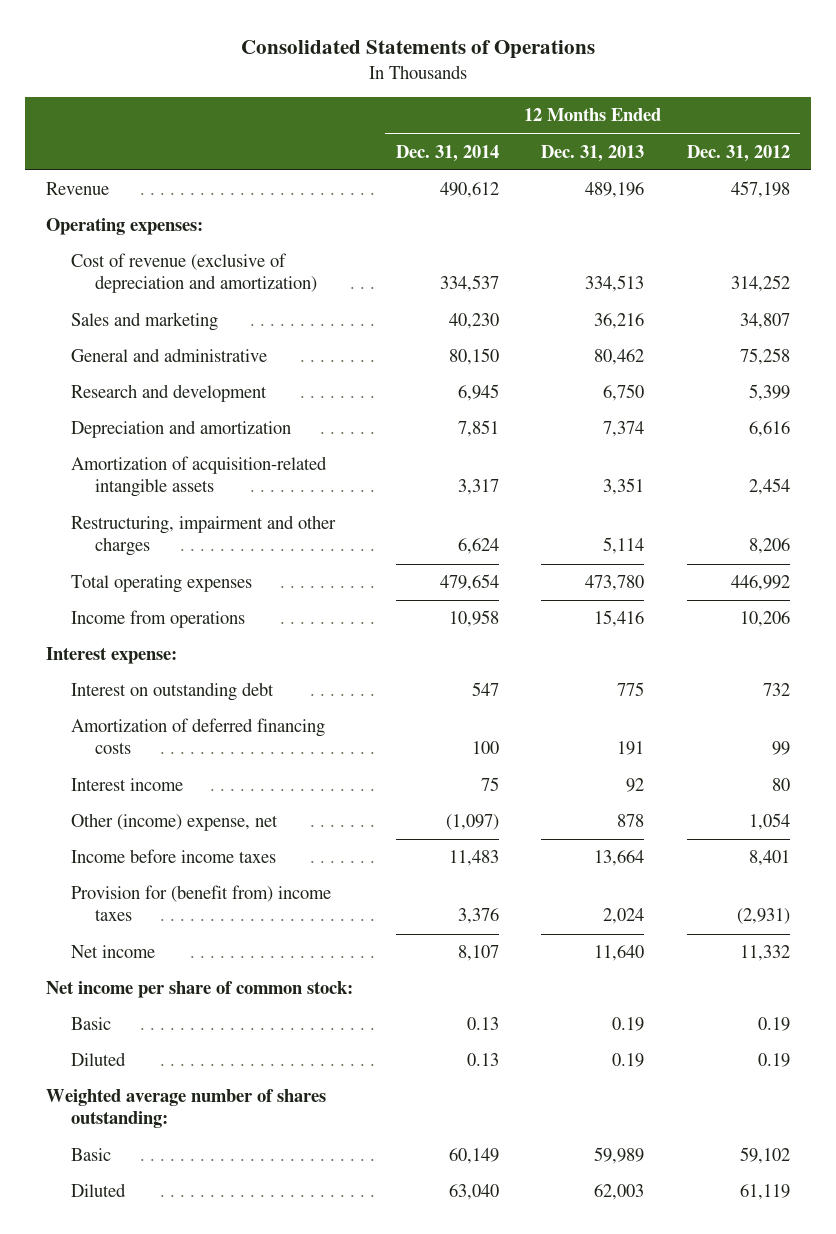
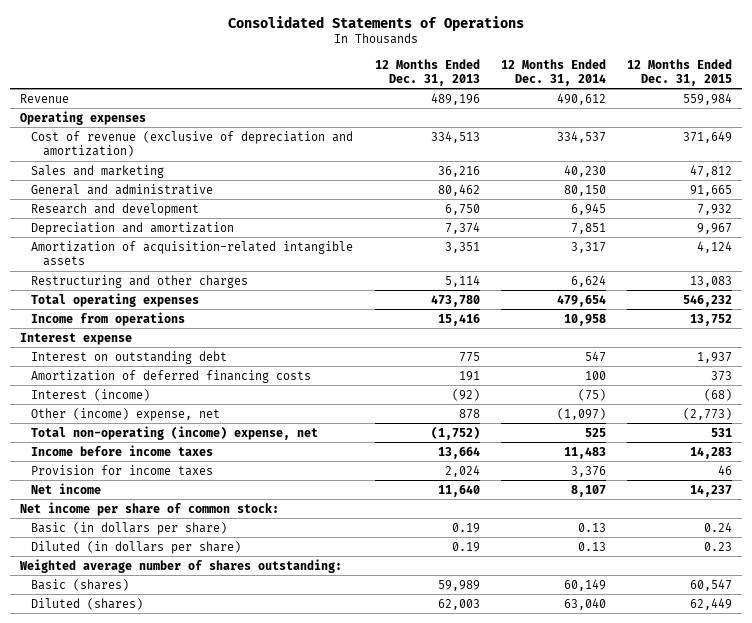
[686,144,790,162] Dec. 31, 2012 -> none
none -> [626,58,732,86] 12 Months Ended Dec. 31, 2015
[46,218,204,236] Operating expenses: -> [20,110,147,125] Operating expenses
[70,515,336,557] Restructuring, impairment and other charges -> [31,274,249,288] Restructuring and other charges
[46,647,178,665] Interest expense: -> [20,332,133,345] Interest expense
[70,778,183,792] Interest income -> [31,388,151,401] Interest (income)
[480,777,499,792] 75 -> [577,388,606,401] (75)
[626,778,645,793] 92 -> [451,388,480,401] (92)
none -> [31,425,319,440] Total non-operating (income) expense, net
[70,885,331,922] Provision for (benefit from) income taxes -> [31,464,214,476] Provision for income taxes
[70,1017,111,1031] Basic -> [31,521,228,535] Basic (in dollars per share)
[70,1052,126,1067] Diluted -> [31,540,242,554] Diluted (in dollars per share)
[70,1148,111,1162] Basic -> [31,578,130,591] Basic (shares)
[70,1183,126,1198] Diluted -> [31,597,144,610] Diluted (shares)

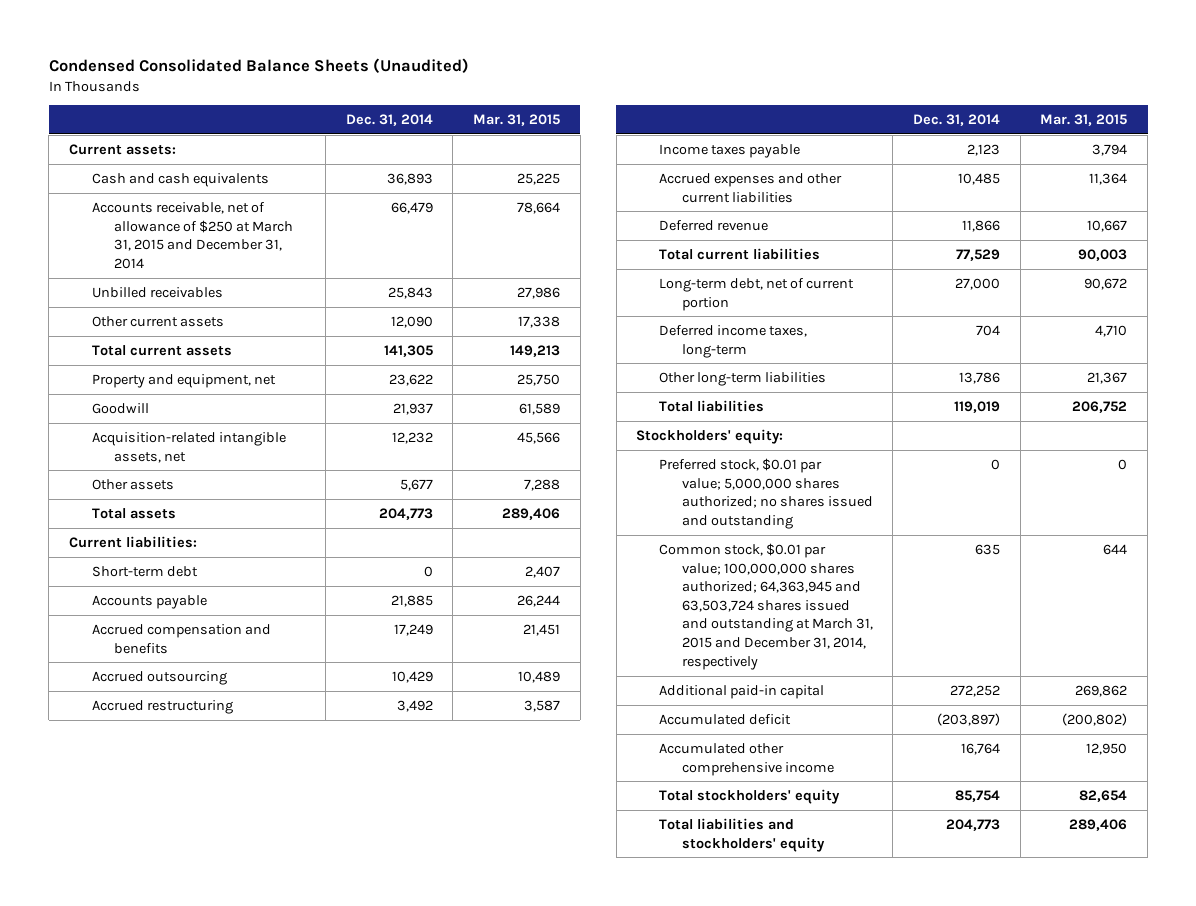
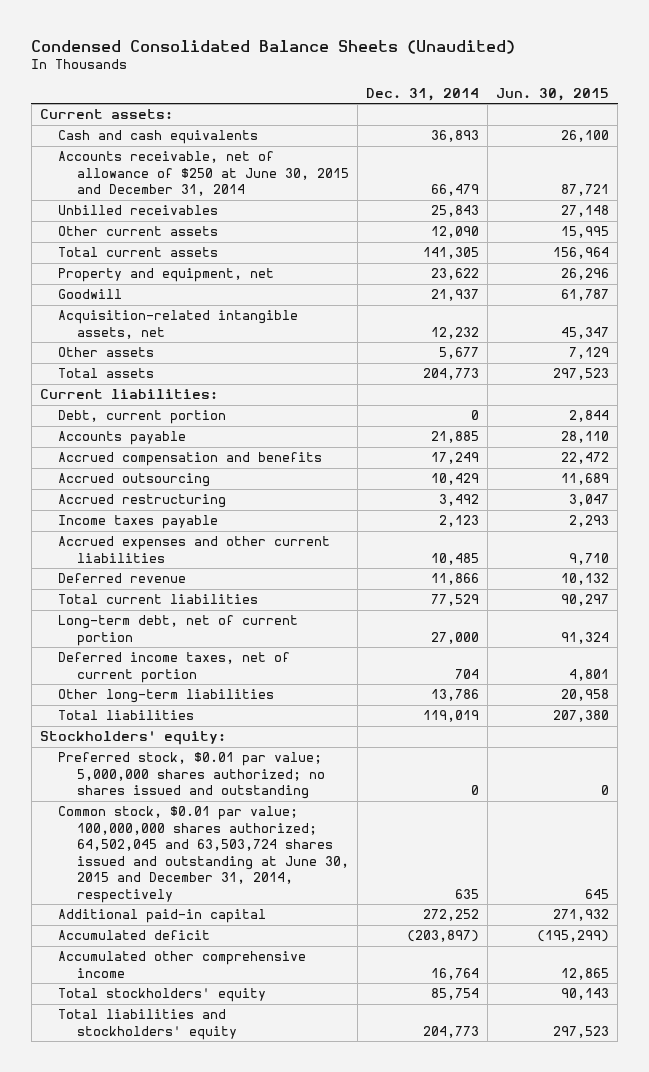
[473,113,561,126] Mar. 31, 2015 -> none
none -> [496,87,610,101] Jun. 30, 2015
[91,201,294,269] Accounts receivable, net of allowance of $250 at March 31, 2015 and December 31, 2014 -> [58,151,350,197] Accounts receivable, net of allowance of $250 at June 30, 2015 and December 31, 2014
[91,565,198,577] Short-term debt -> [58,410,227,425] Debt, current portion
[659,324,808,358] Deferred income taxes, long-term -> [58,652,291,683] Deferred income taxes, net of current portion
[659,542,873,670] Common stock, $0.01 par value; 100,000,000 shares authorized; 64,363,945 and 63,503,724 shares issued and outstanding at March 31, 2015 and December 31, 2014, respectively -> [58,806,350,903] Common stock, $0.01 par value; 100,000,000 shares authorized; 64,502,045 and 63,503,724 shares issued and outstanding at June 30, 2015 and December 31, 2014, respectively

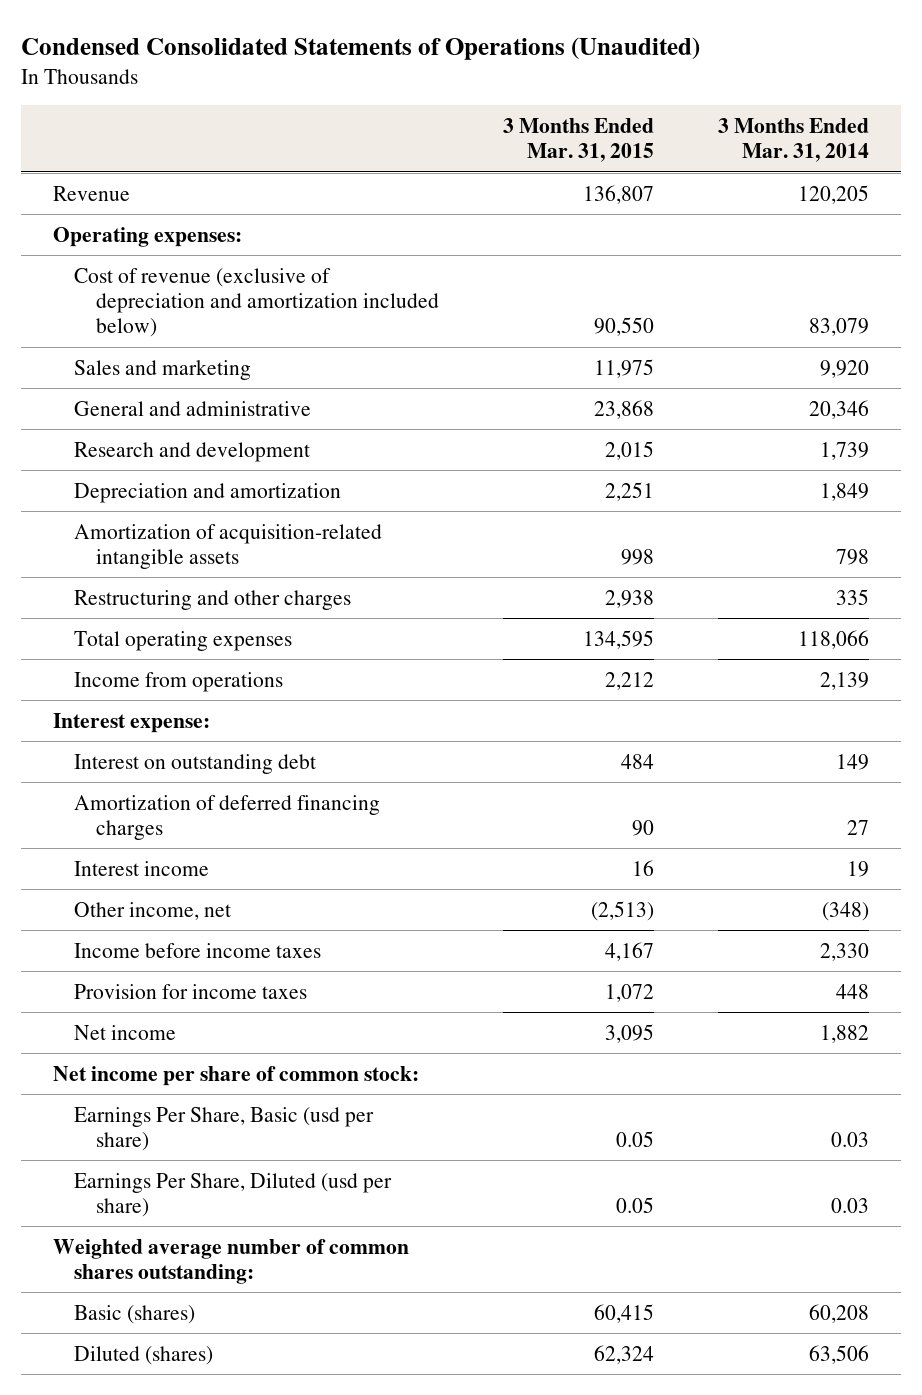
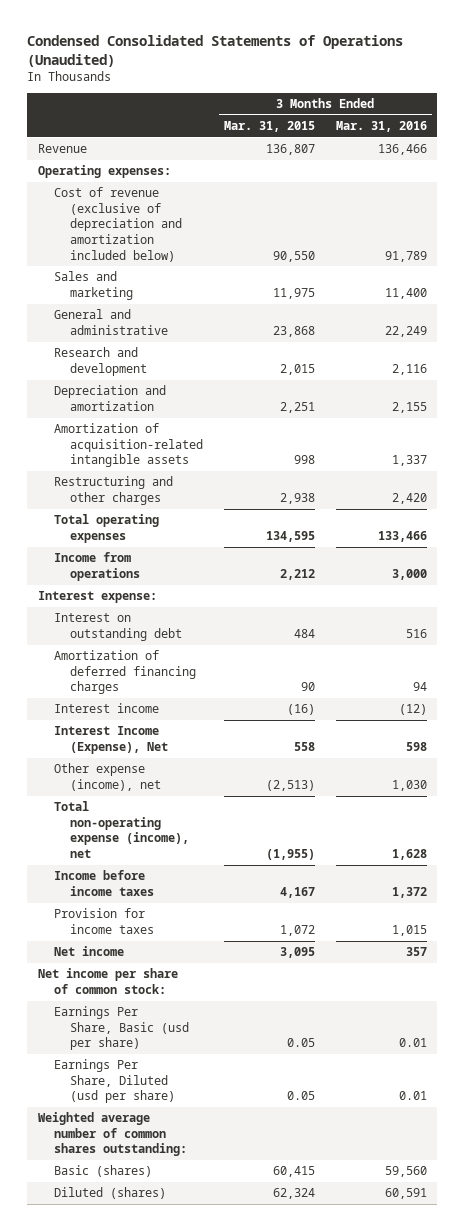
[718,117,870,163] 3 Months Ended Mar. 31, 2014 -> none
none -> [335,121,427,133] Mar. 31, 2016
[631,859,654,876] 16 -> [286,704,315,716] (16)
none -> [53,726,168,754] Interest Income (Expense), Net
[74,901,232,920] Other income, net -> [53,763,161,791] Other expense (income), net
none -> [53,801,189,859] Total non-operating expense (income), net

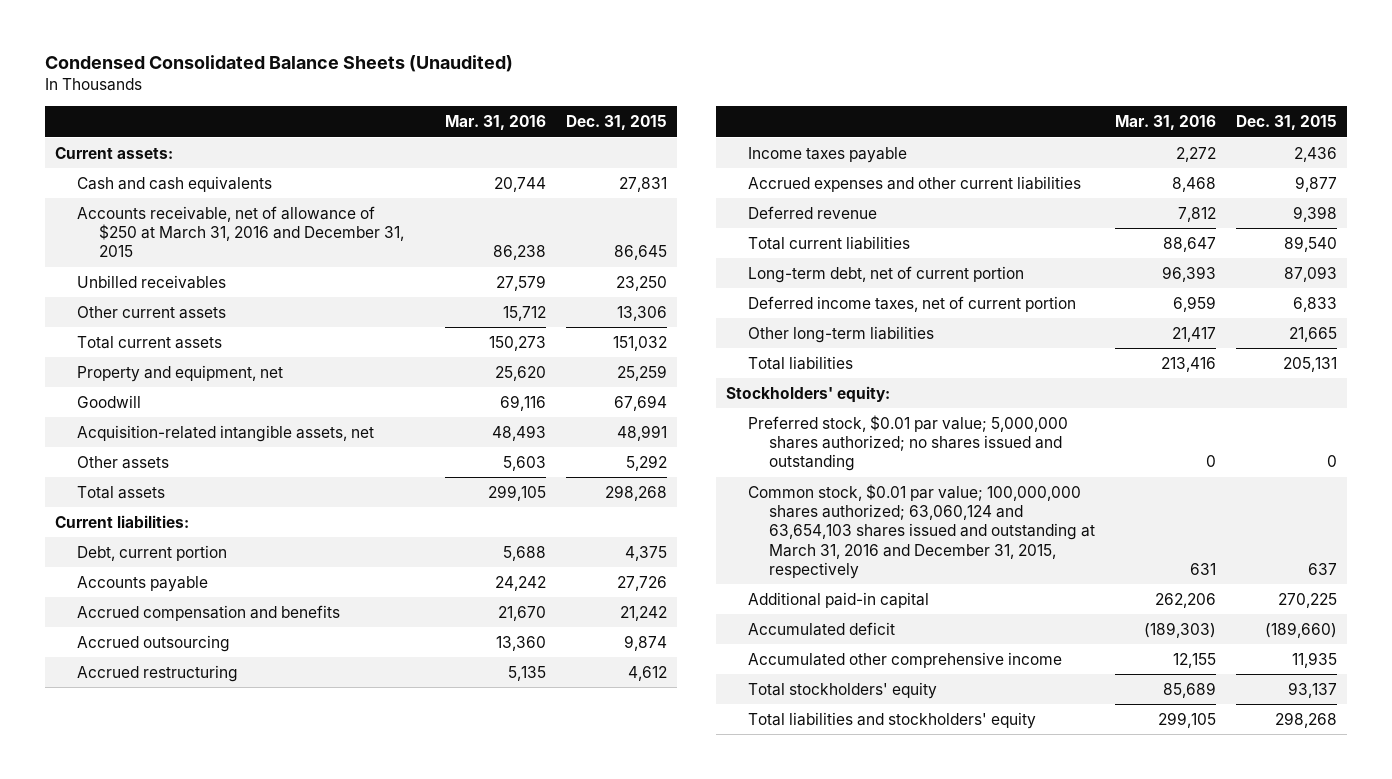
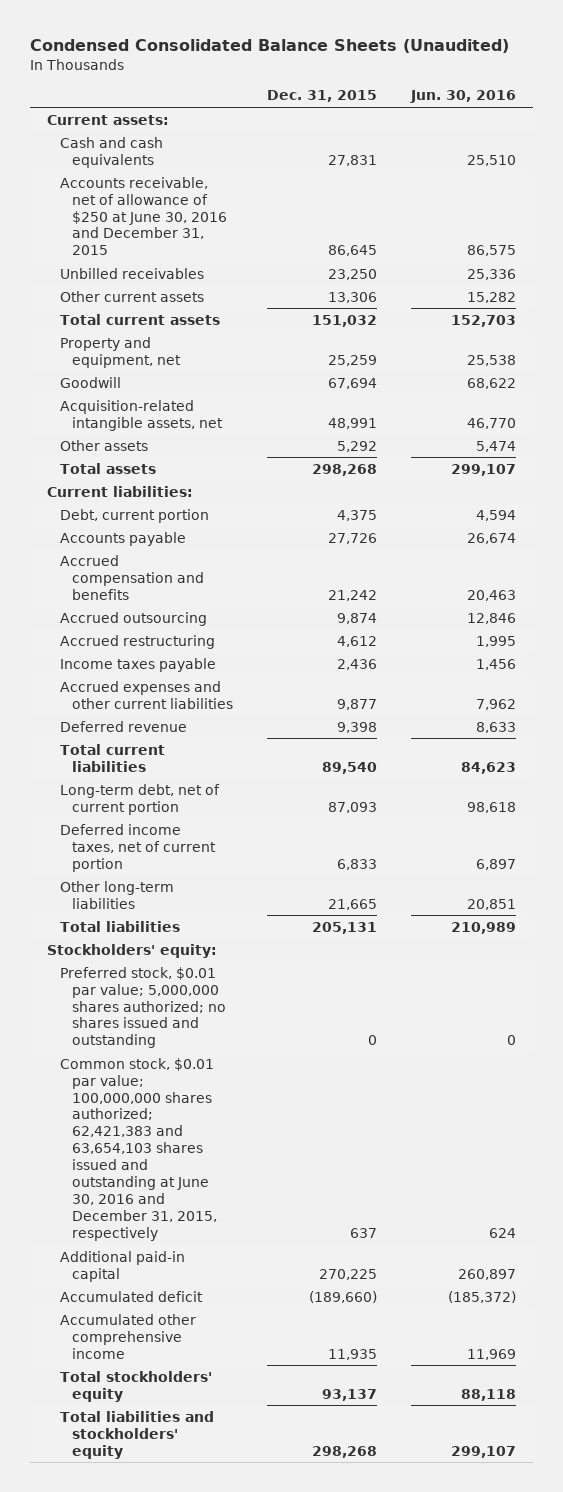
[444,114,546,130] Mar. 31, 2016 -> none
none -> [410,90,517,104] Jun. 30, 2016
[76,205,404,258] Accounts receivable, net of allowance of $250 at March 31, 2016 and December 31, 2015 -> [59,176,228,256] Accounts receivable, net of allowance of $250 at June 30, 2016 and December 31, 2015
[747,483,1096,579] Common stock, $0.01 par value; 100,000,000 shares authorized; 63,060,124 and 63,654,103 shares issued and outstanding at March 31, 2016 and December 31, 2015, respectively -> [59,1057,218,1241] Common stock, $0.01 par value; 100,000,000 shares authorized; 62,421,383 and 63,654,103 shares issued and outstanding at June 30, 2016 and December 31, 2015, respectively

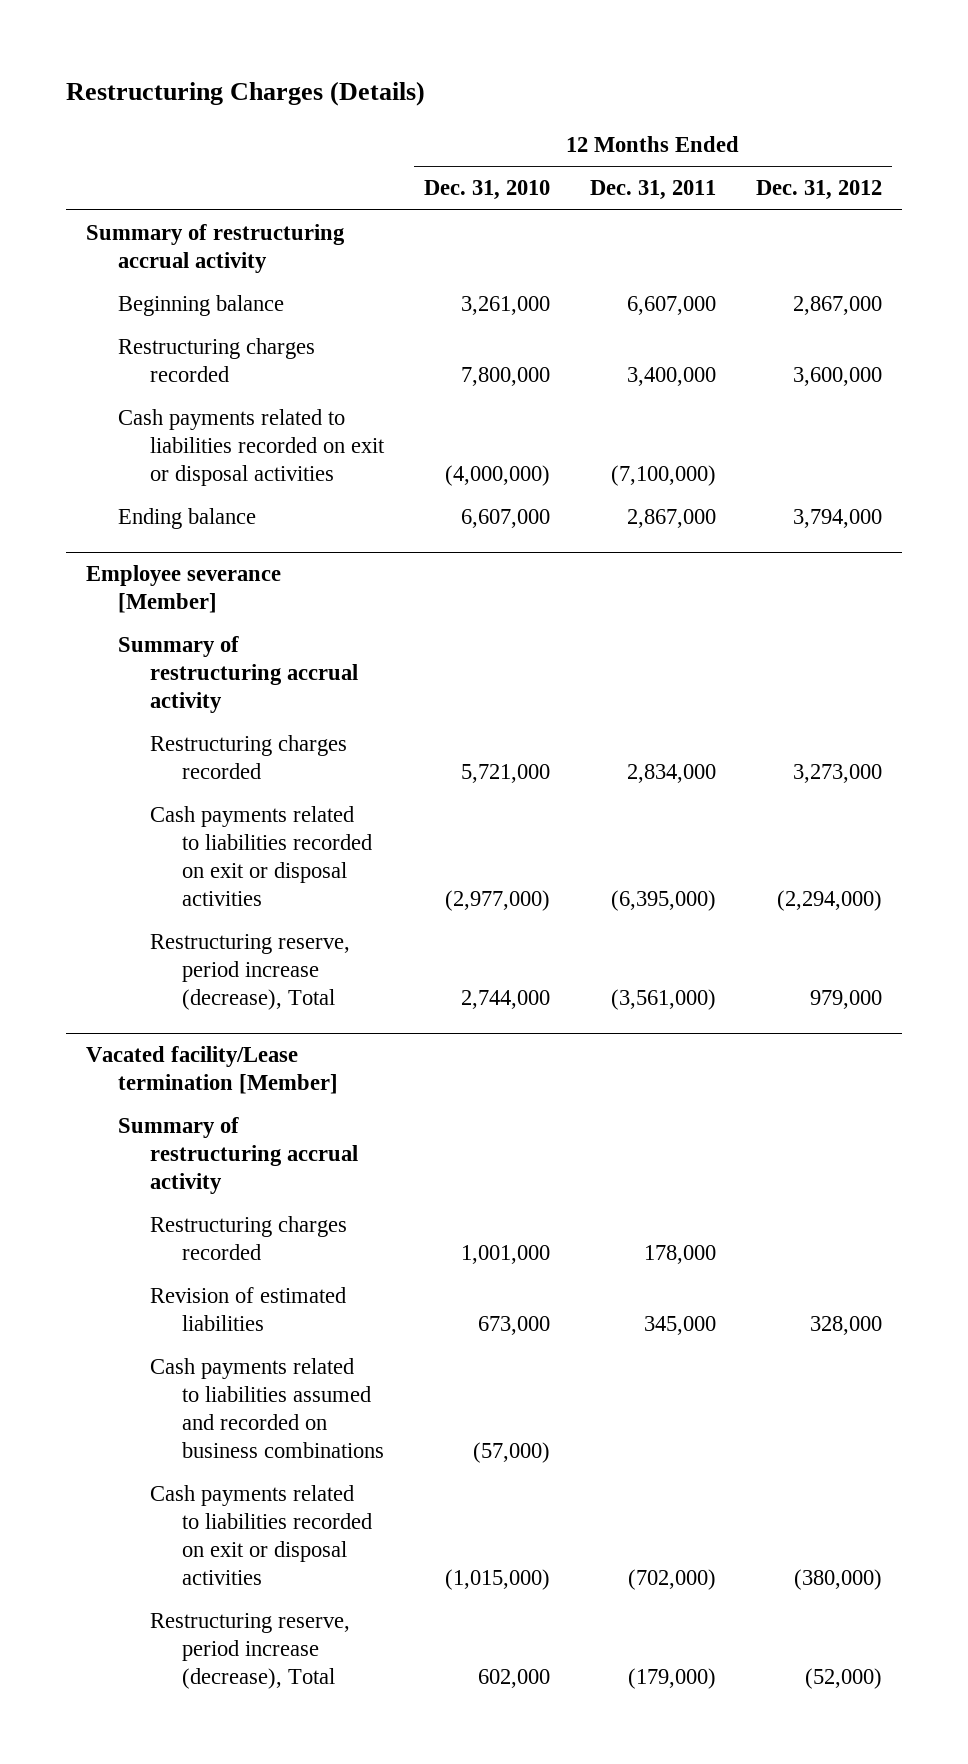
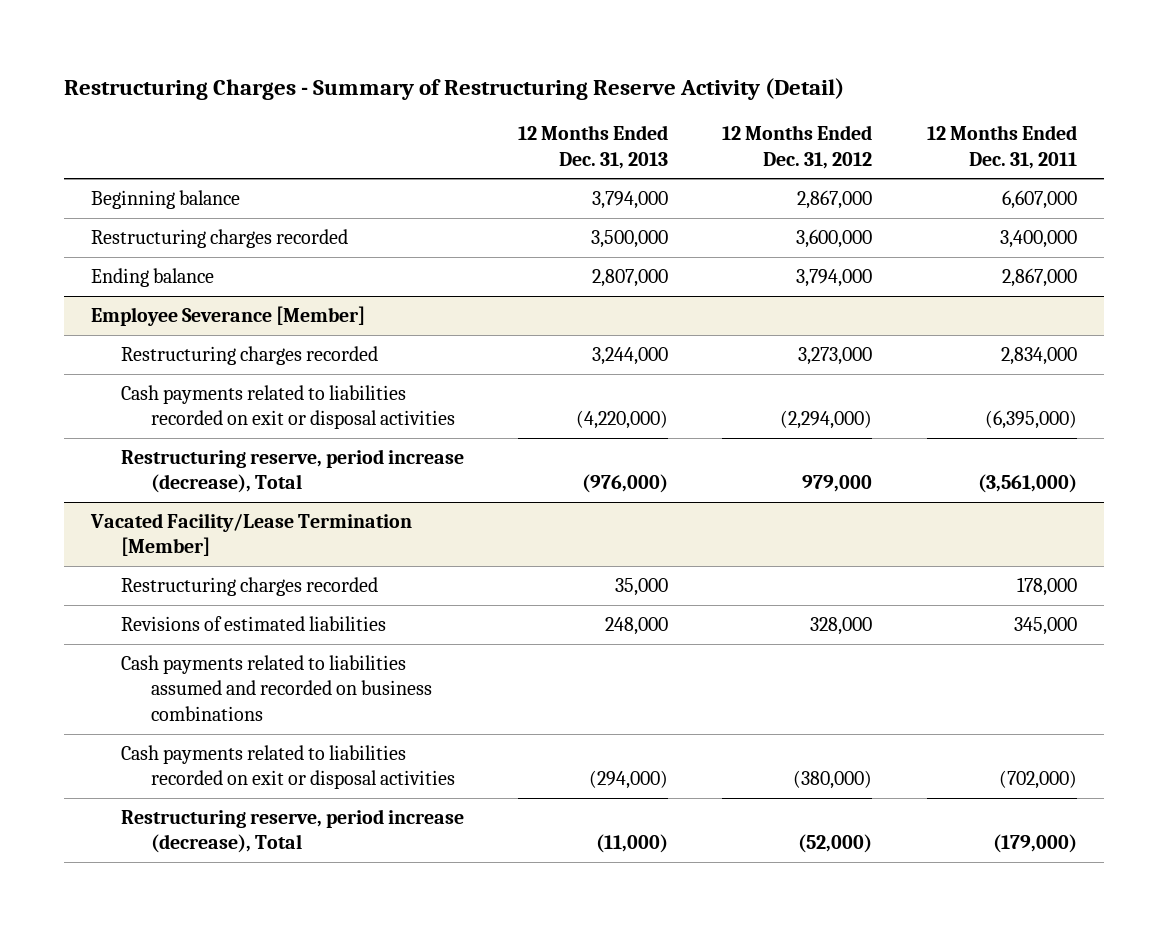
[65,81,425,107] Restructuring Charges (Details) -> [64,77,845,100] Restructuring Charges - Summary of Restructuring Reserve Activity (Detail)
[424,180,551,201] Dec. 31, 2010 -> none
none -> [518,125,669,169] 12 Months Ended Dec. 31, 2013
[85,224,345,274] Summary of restructuring accrual activity -> none
[117,409,386,487] Cash payments related to liabilities recorded on exit or disposal activities -> none
[117,636,359,714] Summary of restructuring accrual activity -> none
[85,565,281,614] Employee severance [Member] -> [91,306,366,327] Employee Severance [Member]
[117,1117,359,1195] Summary of restructuring accrual activity -> none
[85,1046,338,1095] Vacated facility/Lease termination [Member] -> [90,513,413,557] Vacated Facility/Lease Termination [Member]
[150,1287,347,1332] Revision of estimated liabilities -> [121,616,387,632] Revisions of estimated liabilities

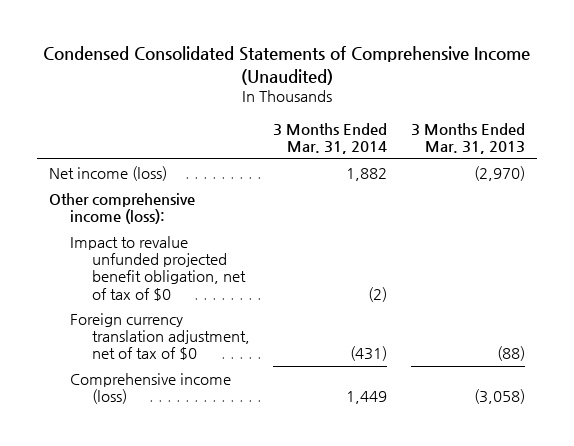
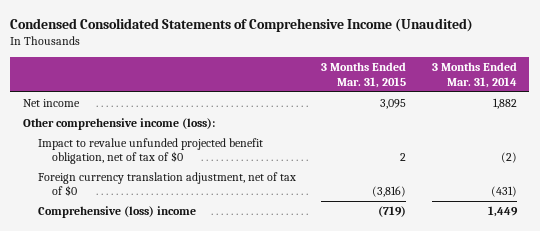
[411,122,526,154] 3 Months Ended Mar. 31, 2013 -> none
none -> [321,62,407,88] 3 Months Ended Mar. 31, 2015
[48,165,167,181] Net income (loss) -> [23,99,81,108] Net income
[70,372,232,405] Comprehensive income (loss) -> [37,206,196,219] Comprehensive (loss) income

